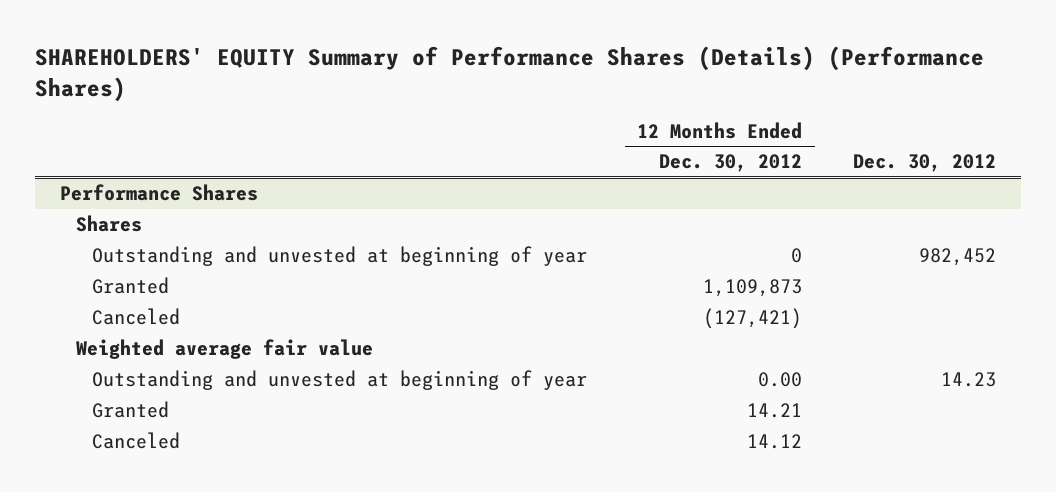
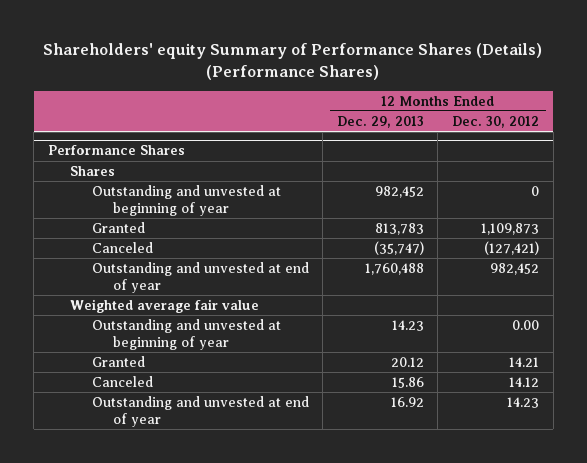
[34,46,984,102] SHAREHOLDERS' EQUITY Summary of Performance Shares (Details) (Performance Shares) -> [43,43,543,80] Shareholders' equity Summary of Performance Shares (Details) (Performance Shares)
[853,154,997,173] Dec. 30, 2012 -> none
none -> [336,115,424,128] Dec. 29, 2013
none -> [91,261,309,293] Outstanding and unvested at end of year
none -> [91,395,309,427] Outstanding and unvested at end of year

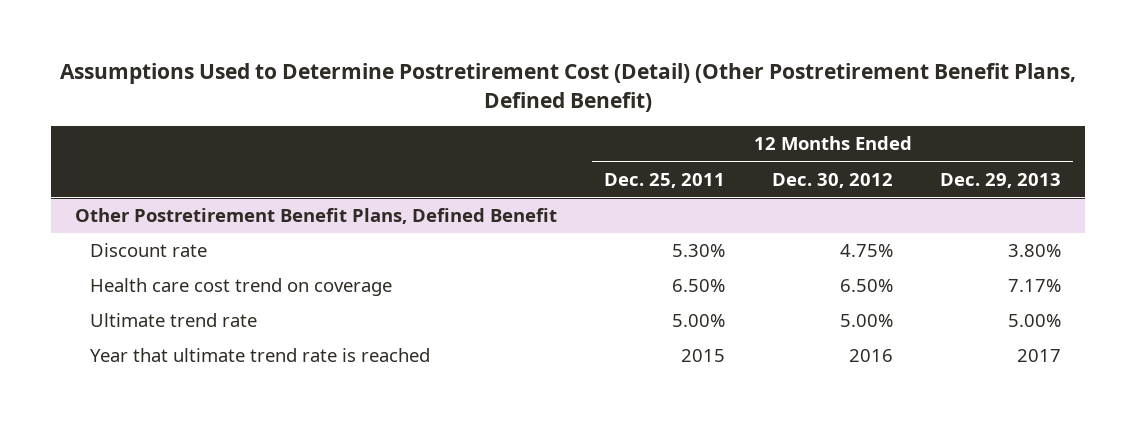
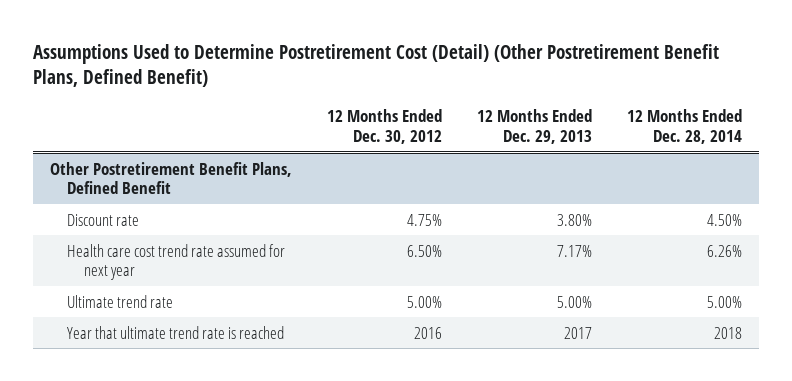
[603,172,725,188] Dec. 25, 2011 -> none
none -> [627,109,743,145] 12 Months Ended Dec. 28, 2014
[90,278,393,297] Health care cost trend on coverage -> [67,243,286,281] Health care cost trend rate assumed for next year

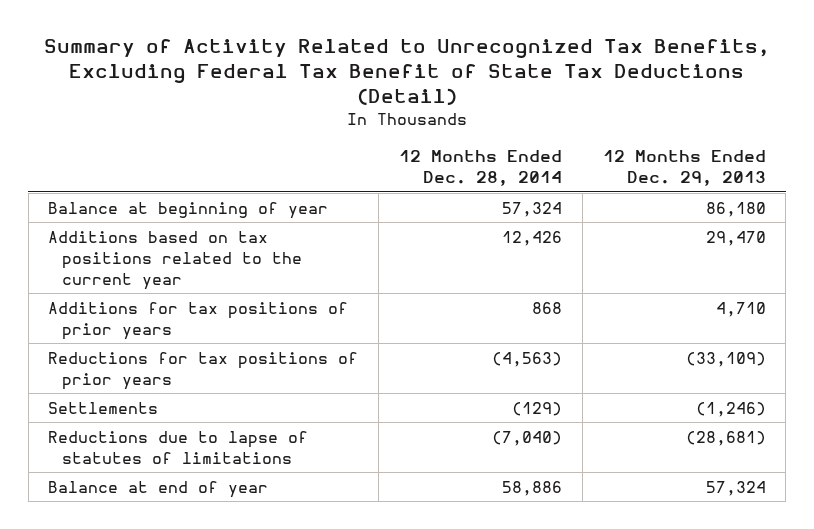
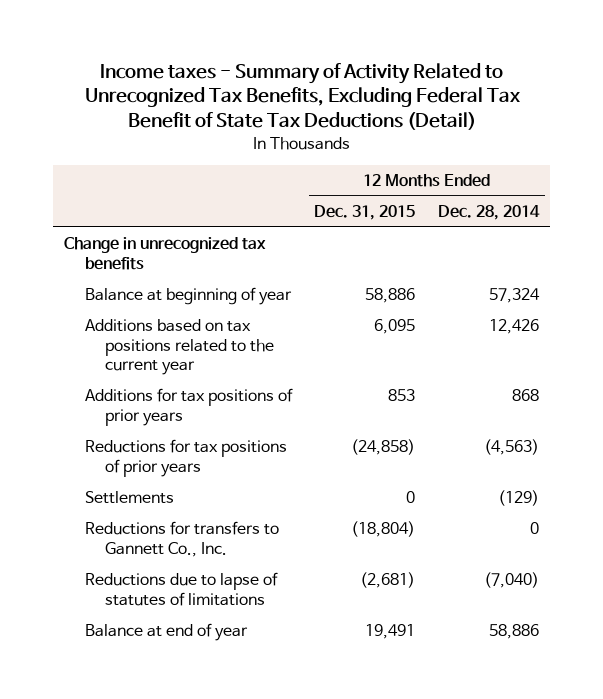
[43,39,769,106] Summary of Activity Related to Unrecognized Tax Benefits, Excluding Federal Tax Benefit of State Tax Deductions (Detail) -> [84,62,520,131] Income taxes - Summary of Activity Related to Unrecognized Tax Benefits, Excluding Federal Tax Benefit of State Tax Deductions (Detail)
[602,150,766,187] 12 Months Ended Dec. 29, 2013 -> none
none -> [314,205,416,221] Dec. 31, 2015
none -> [64,237,267,270] Change in unrecognized tax benefits
none -> [84,521,279,557] Reductions for transfers to Gannett Co., Inc.

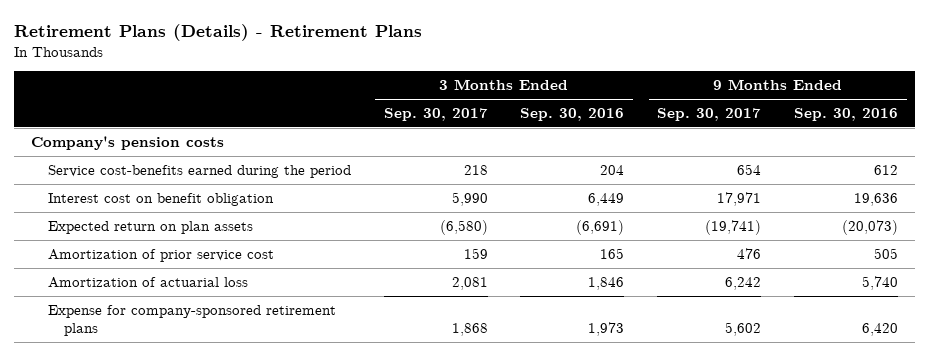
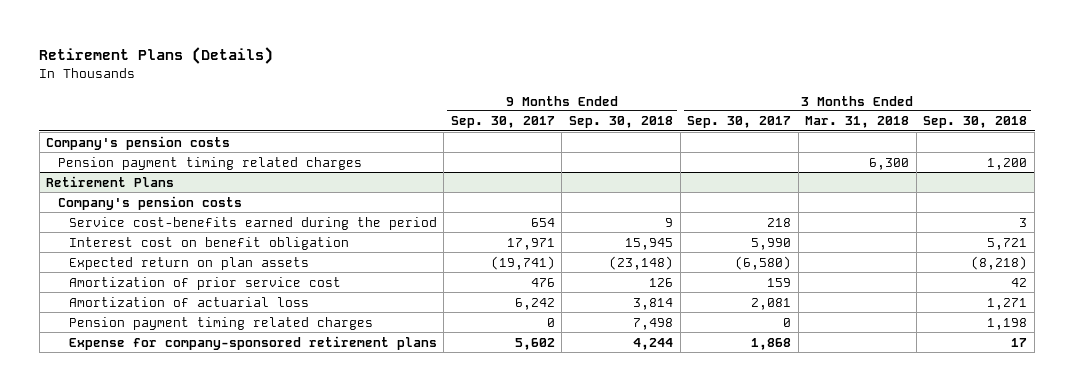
[14,23,423,41] Retirement Plans (Details) - Retirement Plans -> [39,46,274,64] Retirement Plans (Details)
[520,108,625,122] Sep. 30, 2016 -> none
[794,108,899,122] Sep. 30, 2016 -> none
none -> [569,116,674,129] Sep. 30, 2018
none -> [805,116,910,129] Mar. 31, 2018
none -> [923,116,1028,129] Sep. 30, 2018
none -> [57,156,362,170] Pension payment timing related charges
none -> [46,175,175,187] Retirement Plans
none -> [57,195,242,210] Company's pension costs
none -> [68,316,373,330] Pension payment timing related charges

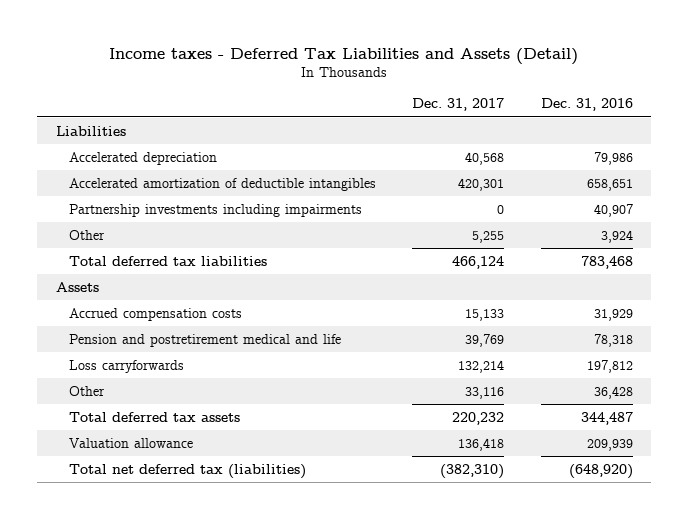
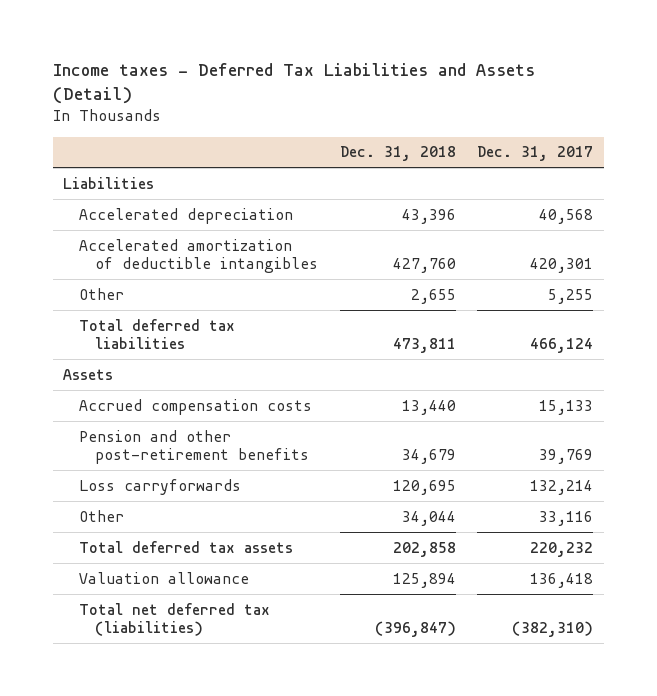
[540,98,633,112] Dec. 31, 2016 -> none
none -> [339,146,456,162] Dec. 31, 2018
[68,203,362,217] Partnership investments including impairments -> none
[68,333,341,347] Pension and postretirement medical and life -> [79,429,310,465] Pension and other post-retirement benefits

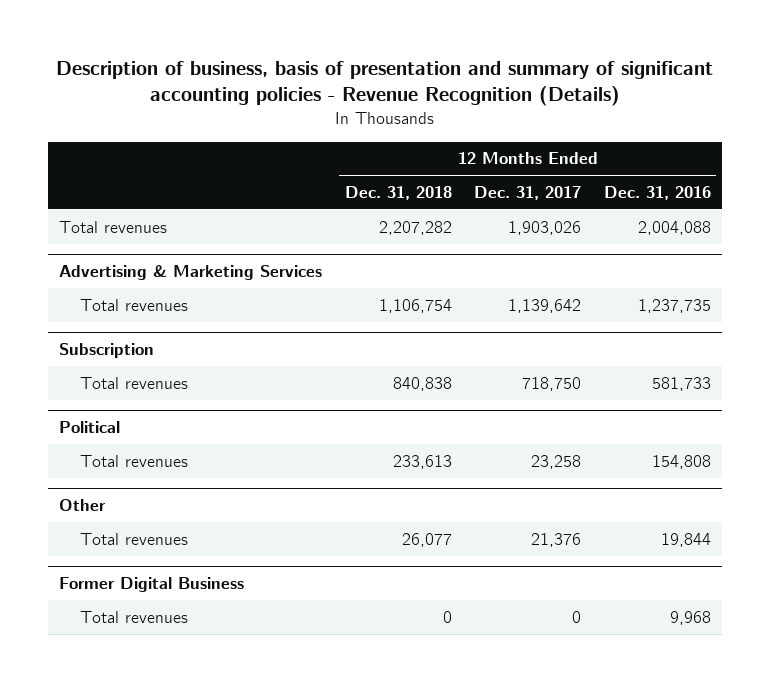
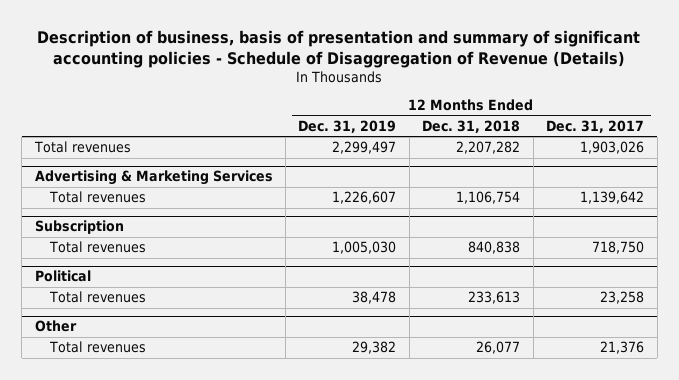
[56,60,714,107] Description of business, basis of presentation and summary of significant accounting policies - Revenue Recognition (Details) -> [37,29,641,68] Description of business, basis of presentation and summary of significant accounting policies - Schedule of Disaggregation of Revenue (Details)
[603,185,711,200] Dec. 31, 2016 -> none
none -> [298,119,397,133] Dec. 31, 2019
[59,576,245,592] Former Digital Business -> none
[80,610,189,623] Total revenues -> none

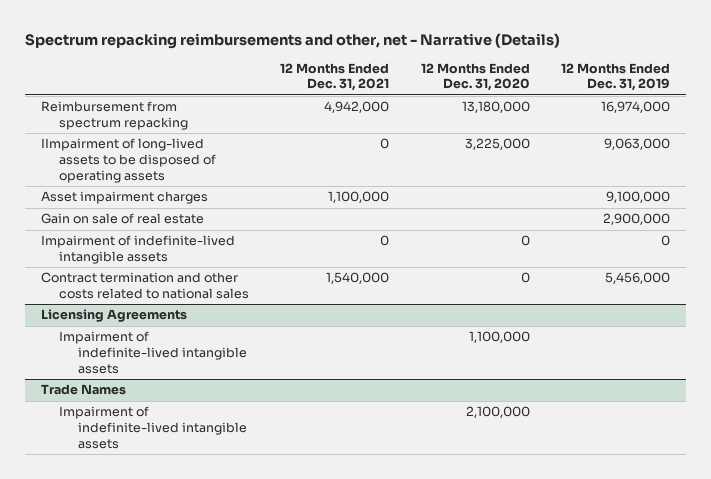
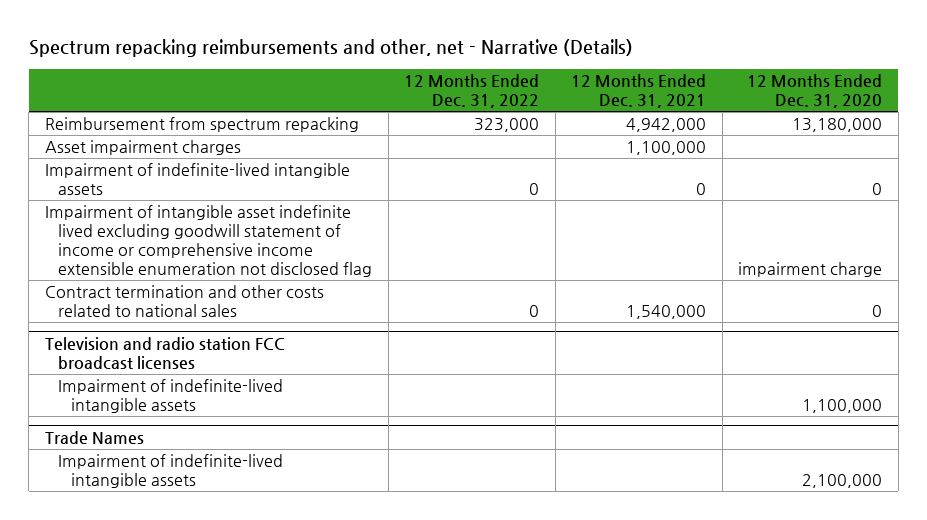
[560,62,670,92] 12 Months Ended Dec. 31, 2019 -> none
none -> [404,74,540,109] 12 Months Ended Dec. 31, 2022
[40,138,217,183] IImpairment of long-lived assets to be disposed of operating assets -> none
[40,213,204,225] Gain on sale of real estate -> none
none -> [44,205,373,278] Impairment of intangible asset indefinite lived excluding goodwill statement of income or comprehensive income extensible enumeration not disclosed flag
[40,309,187,323] Licensing Agreements -> [44,336,285,370] Television and radio station FCC broadcast licenses

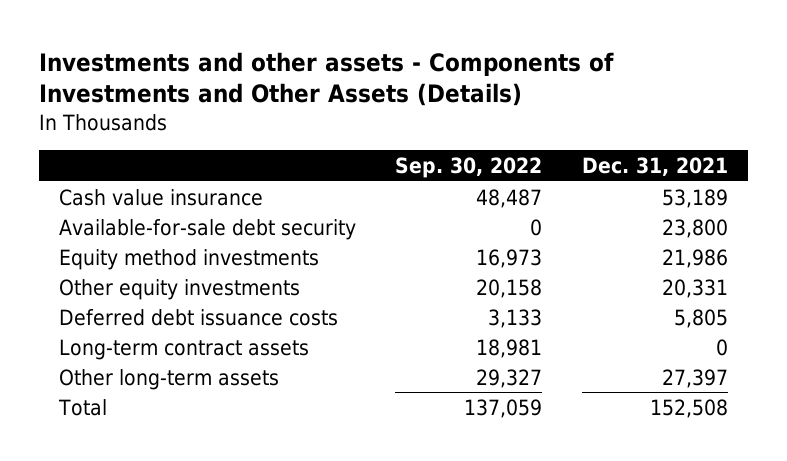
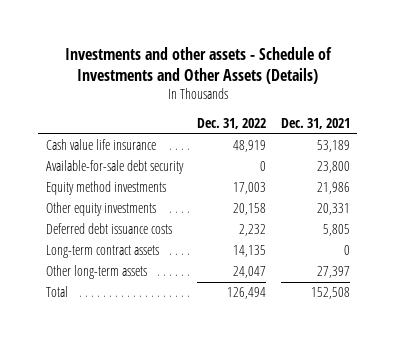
[38,51,614,107] Investments and other assets - Components of Investments and Other Assets (Details) -> [64,46,332,84] Investments and other assets - Schedule of Investments and Other Assets (Details)
[395,156,543,178] Sep. 30, 2022 -> none
none -> [197,118,267,130] Dec. 31, 2022
[58,188,263,206] Cash value insurance -> [45,139,156,151] Cash value life insurance

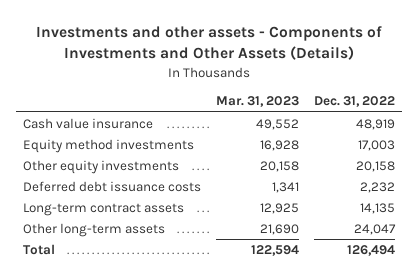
[64,46,332,84] Investments and other assets - Schedule of Investments and Other Assets (Details) -> [36,25,383,61] Investments and other assets - Components of Investments and Other Assets (Details)
[280,118,350,130] Dec. 31, 2021 -> none
none -> [216,96,300,108] Mar. 31, 2023
[45,160,184,175] Available-for-sale debt security -> none
[45,139,156,151] Cash value life insurance -> [23,118,154,130] Cash value insurance

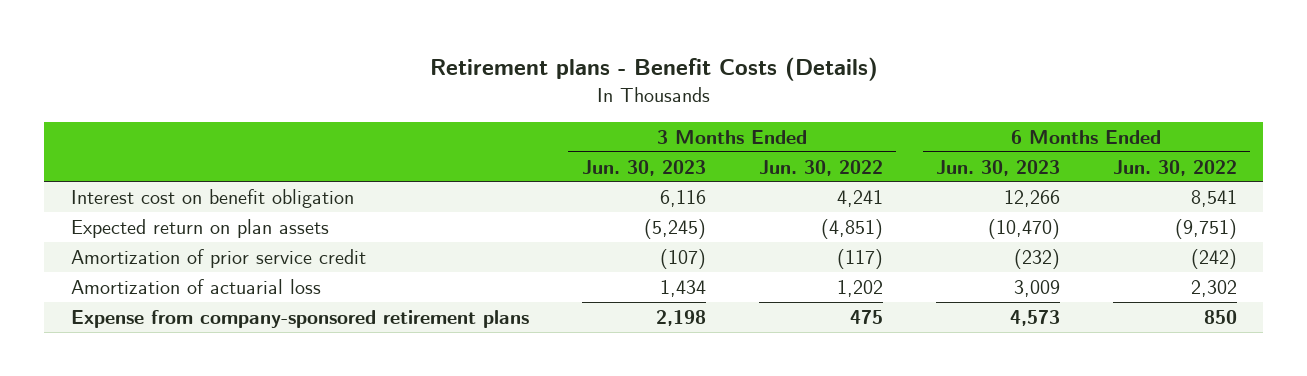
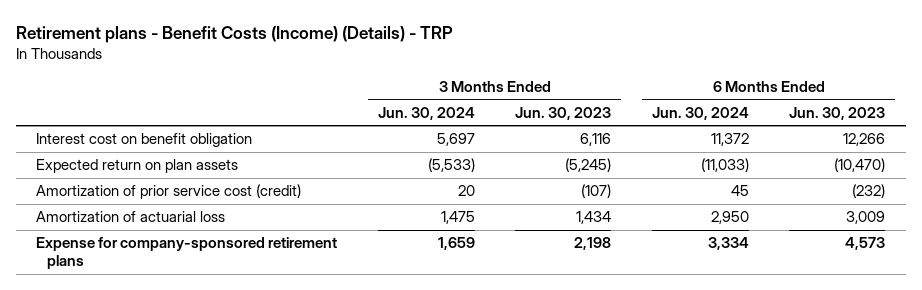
[429,57,878,82] Retirement plans - Benefit Costs (Details) -> [16,26,454,44] Retirement plans - Benefit Costs (Income) (Details) - TRP
[758,159,883,176] Jun. 30, 2022 -> none
[1112,159,1237,176] Jun. 30, 2022 -> none
none -> [377,106,475,120] Jun. 30, 2024
none -> [651,106,749,120] Jun. 30, 2024
[70,248,366,268] Amortization of prior service credit -> [36,184,302,200] Amortization of prior service cost (credit)
[70,309,529,328] Expense from company-sponsored retirement plans -> [36,237,338,270] Expense for company-sponsored retirement plans

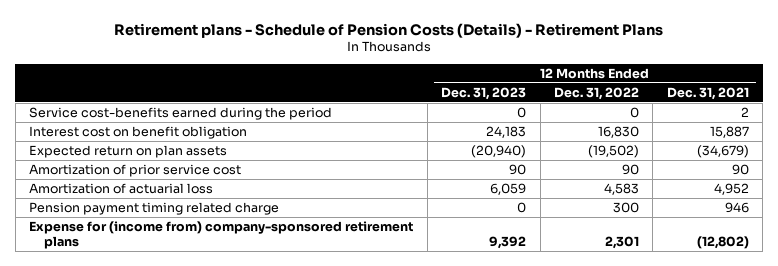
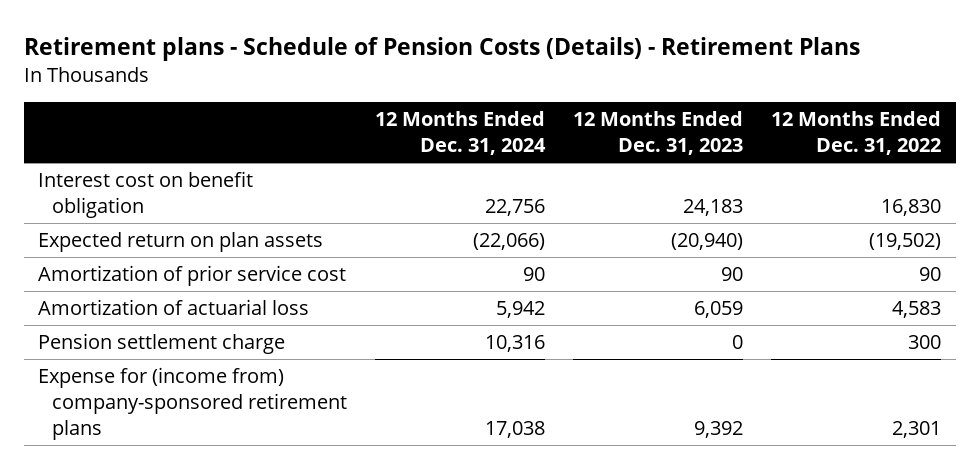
[666,86,749,100] Dec. 31, 2021 -> none
none -> [375,110,547,155] 12 Months Ended Dec. 31, 2024
[29,106,333,120] Service cost-benefits earned during the period -> none
[29,201,280,215] Pension payment timing related charge -> [37,333,285,355] Pension settlement charge

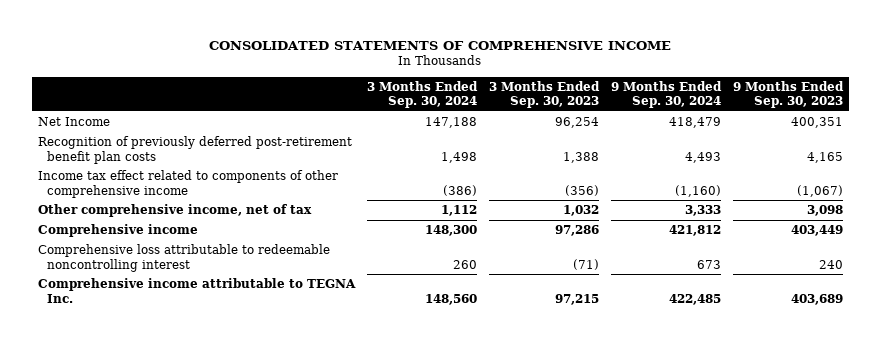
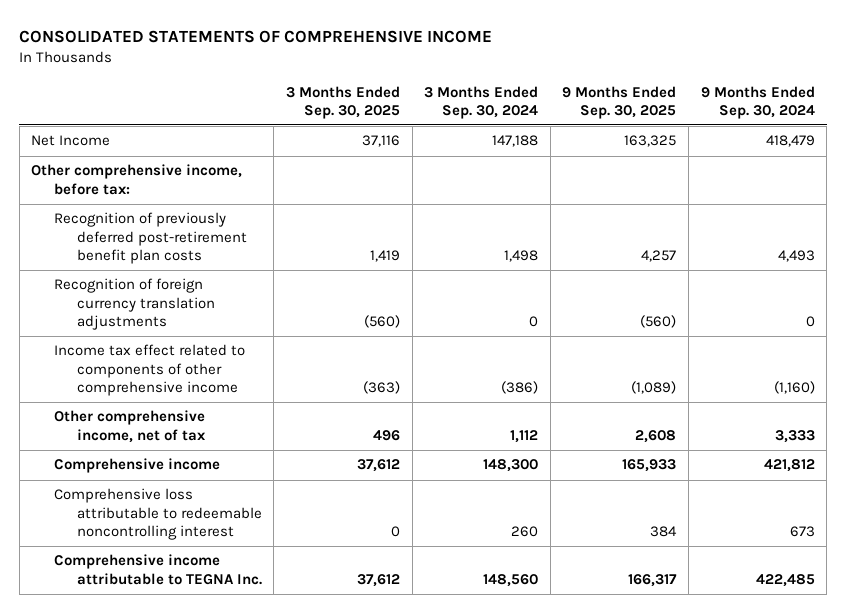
[488,80,600,109] 3 Months Ended Sep. 30, 2023 -> none
[732,80,844,109] 9 Months Ended Sep. 30, 2023 -> none
none -> [285,85,400,119] 3 Months Ended Sep. 30, 2025
none -> [562,85,677,119] 9 Months Ended Sep. 30, 2025
none -> [31,164,243,195] Other comprehensive income, before tax:
none -> [53,278,215,330] Recognition of foreign currency translation adjustments

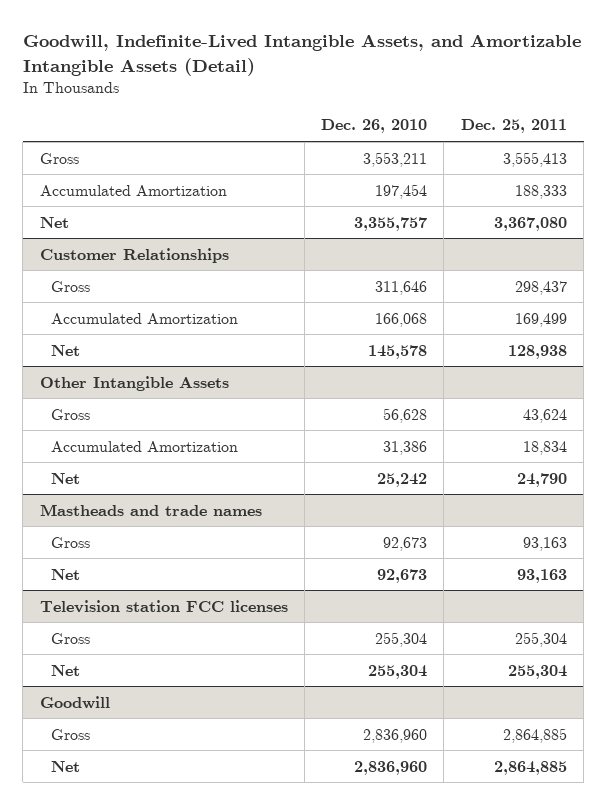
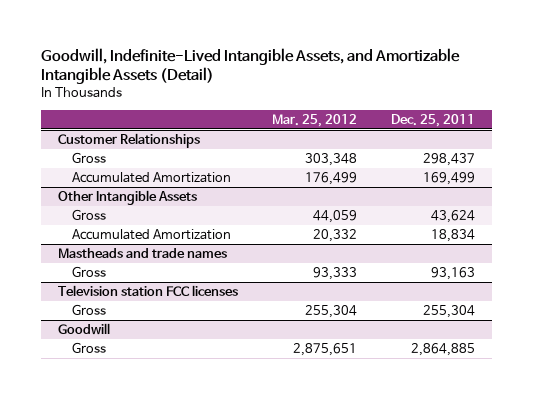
[321,119,428,134] Dec. 26, 2010 -> none
none -> [271,113,357,127] Mar. 25, 2012
[39,152,79,164] Gross -> none
[39,184,227,196] Accumulated Amortization -> none
[39,216,69,228] Net -> none
[51,344,81,356] Net -> none
[51,472,81,484] Net -> none
[51,568,81,580] Net -> none
[51,664,81,676] Net -> none
[51,760,81,772] Net -> none

